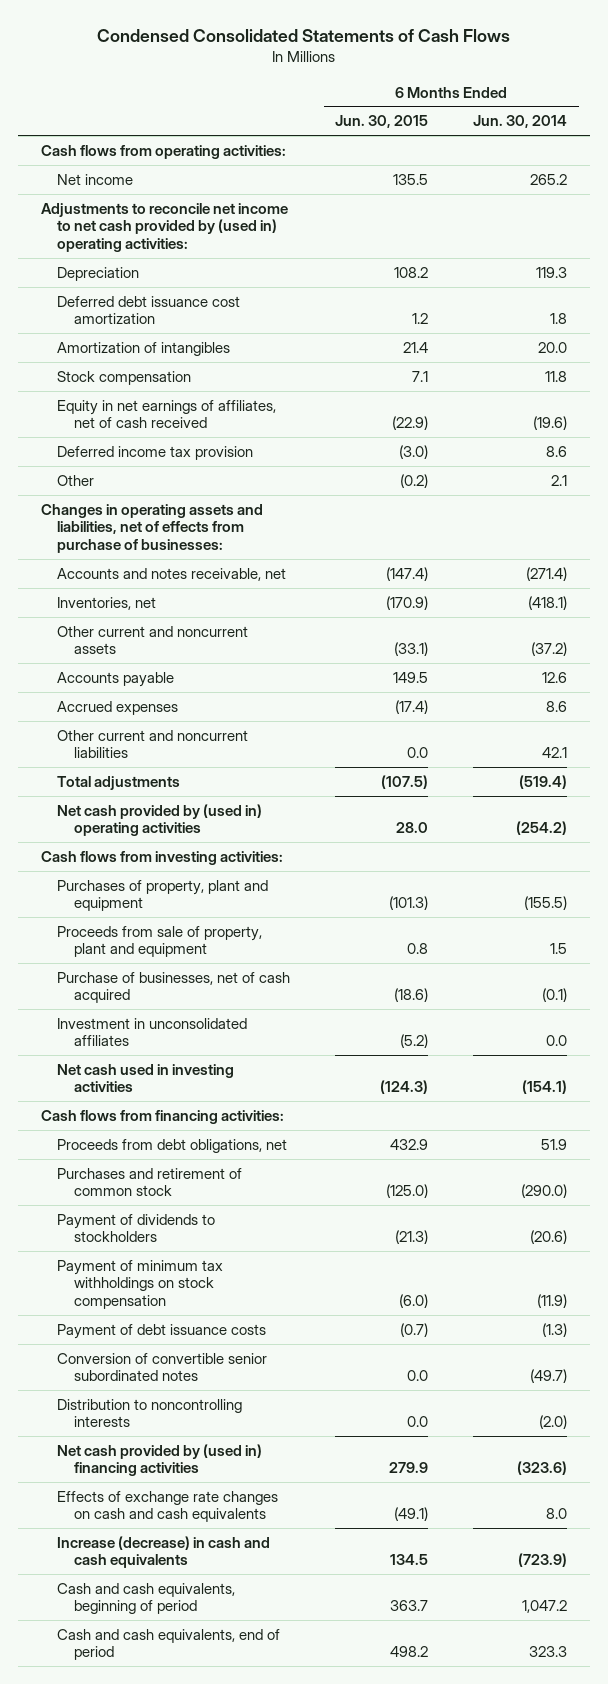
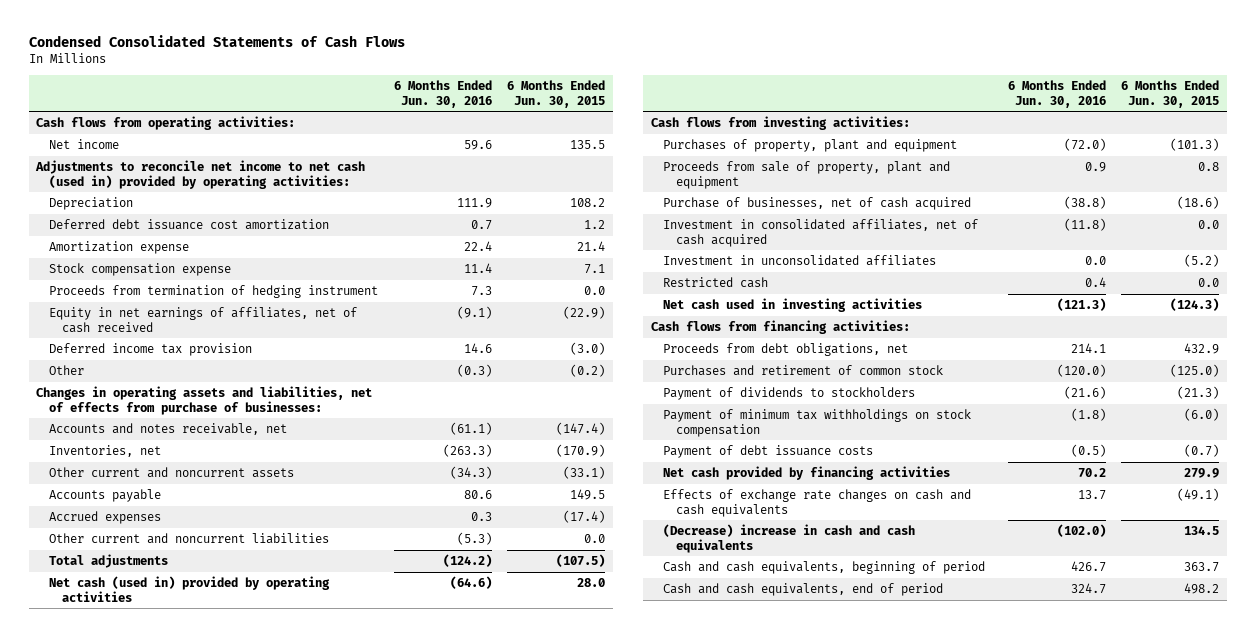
[473,115,568,129] Jun. 30, 2014 -> none
none -> [393,79,492,108] 6 Months Ended Jun. 30, 2016
[40,202,288,253] Adjustments to reconcile net income to net cash provided by (used in) operating activities: -> [35,159,366,189] Adjustments to reconcile net income to net cash (used in) provided by operating activities:
[57,341,231,356] Amortization of intangibles -> [49,240,190,254] Amortization expense
[57,370,192,385] Stock compensation -> [49,262,232,276] Stock compensation expense
none -> [49,284,379,298] Proceeds from termination of hedging instrument
[57,803,263,837] Net cash provided by (used in) operating activities -> [49,575,331,602] Net cash (used in) provided by operating activities
none -> [663,218,979,247] Investment in consolidated affiliates, net of cash acquired
none -> [663,276,769,288] Restricted cash
[57,1352,268,1382] Conversion of convertible senior subordinated notes -> none
[57,1398,243,1428] Distribution to noncontrolling interests -> none
[57,1443,263,1477] Net cash provided by (used in) financing activities -> [663,465,951,480] Net cash provided by financing activities
[57,1535,271,1569] Increase (decrease) in cash and cash equivalents -> [663,523,916,553] (Decrease) increase in cash and cash equivalents

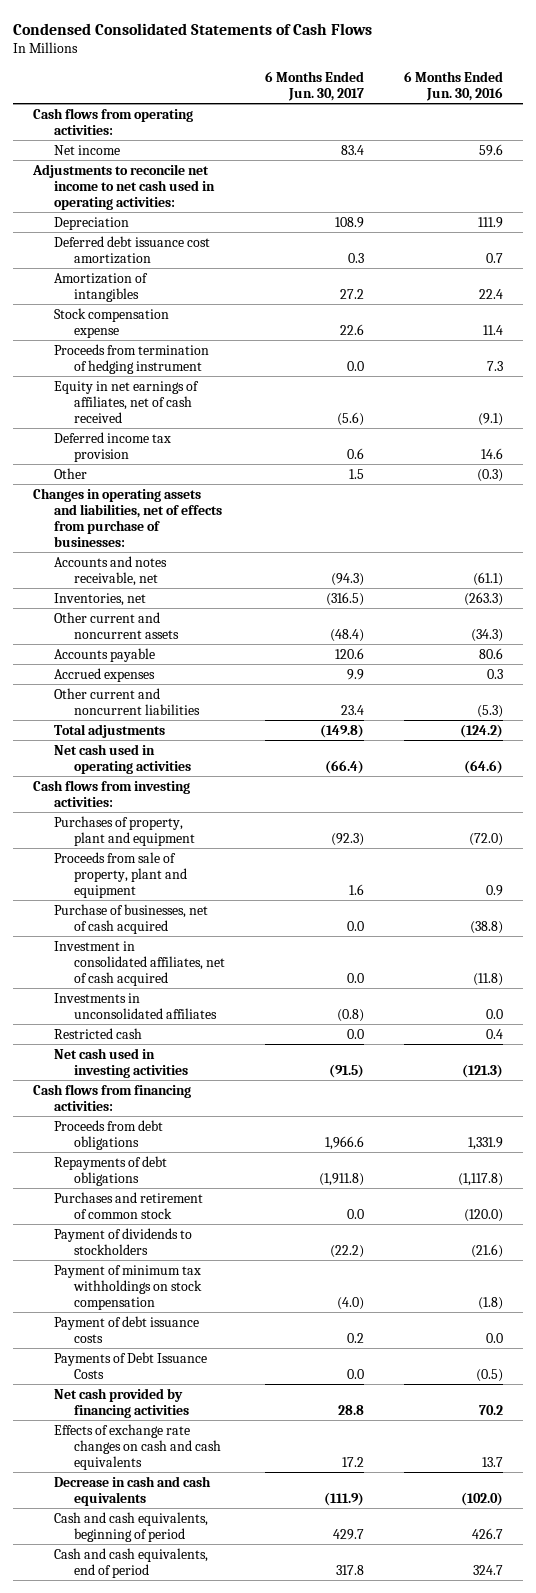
[507,79,606,108] 6 Months Ended Jun. 30, 2015 -> none
none -> [264,70,364,101] 6 Months Ended Jun. 30, 2017
[35,159,366,189] Adjustments to reconcile net income to net cash (used in) provided by operating activities: -> [32,163,215,210] Adjustments to reconcile net income to net cash used in operating activities:
[49,240,190,254] Amortization expense -> [53,272,148,302] Amortization of intangibles
[49,575,331,602] Net cash (used in) provided by operating activities -> [53,743,191,774] Net cash used in operating activities
[663,254,937,266] Investment in unconsolidated affiliates -> [53,992,217,1019] Investments in unconsolidated affiliates
[663,342,909,356] Proceeds from debt obligations, net -> [53,1119,163,1150] Proceeds from debt obligations
[1070,342,1106,353] 214.1 -> [467,1136,503,1150] 1,331.9
none -> [53,1155,167,1186] Repayments of debt obligations
[1070,443,1106,457] (0.5) -> [485,1332,503,1343] 0.0
none -> [53,1351,207,1379] Payments of Debt Issuance Costs
[663,523,916,553] (Decrease) increase in cash and cash equivalents -> [53,1475,211,1506] Decrease in cash and cash equivalents

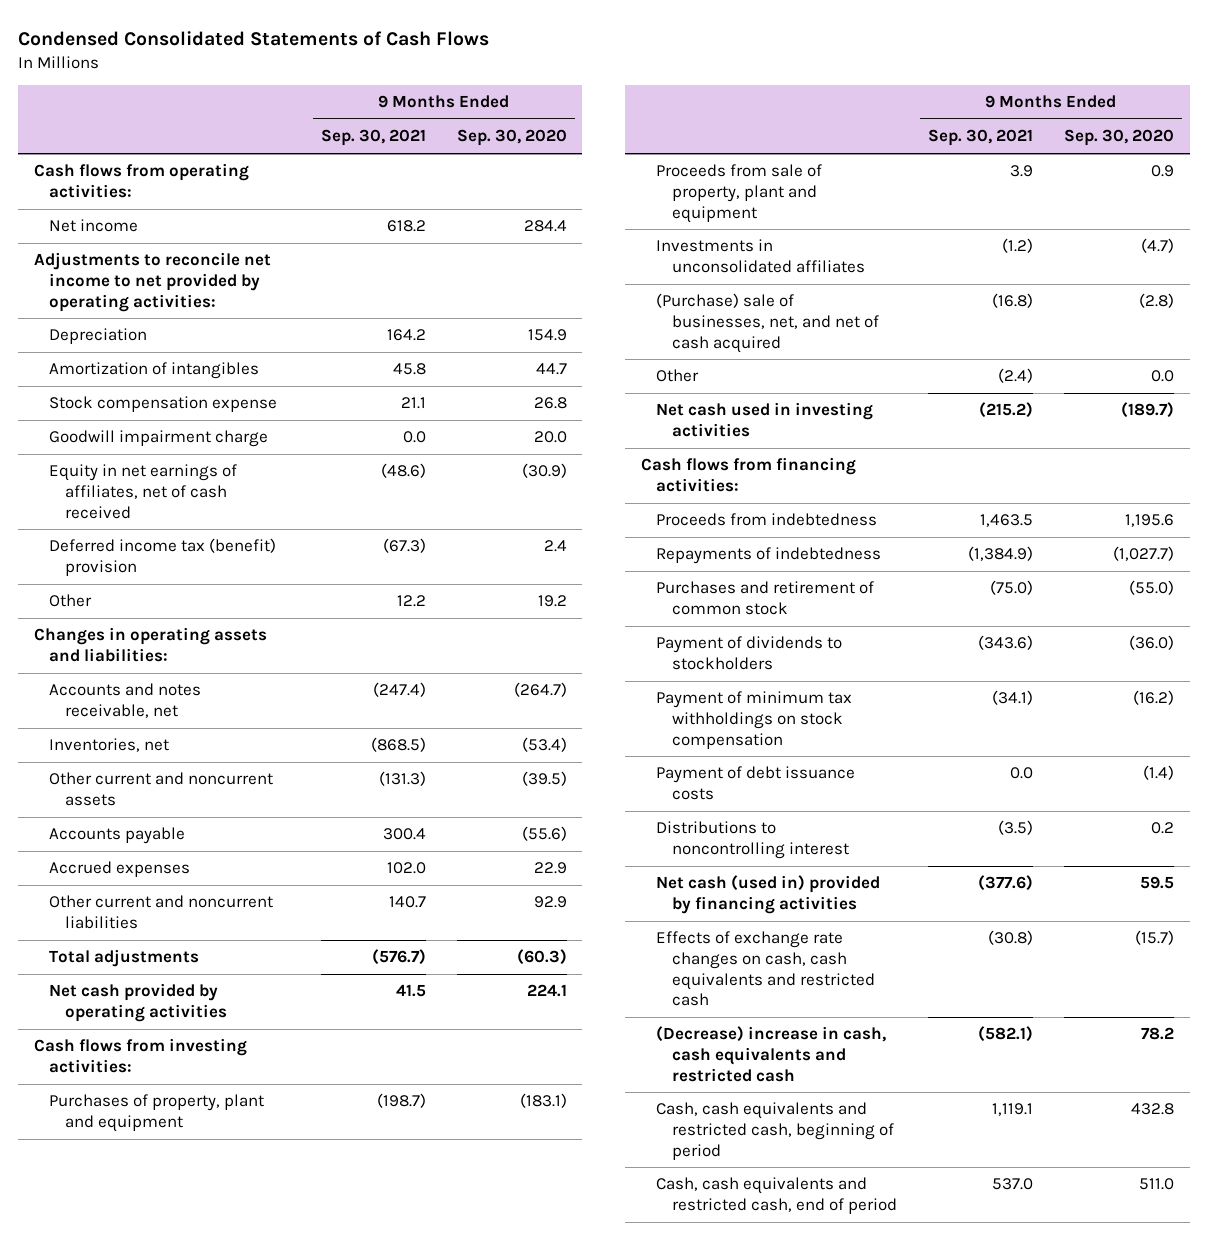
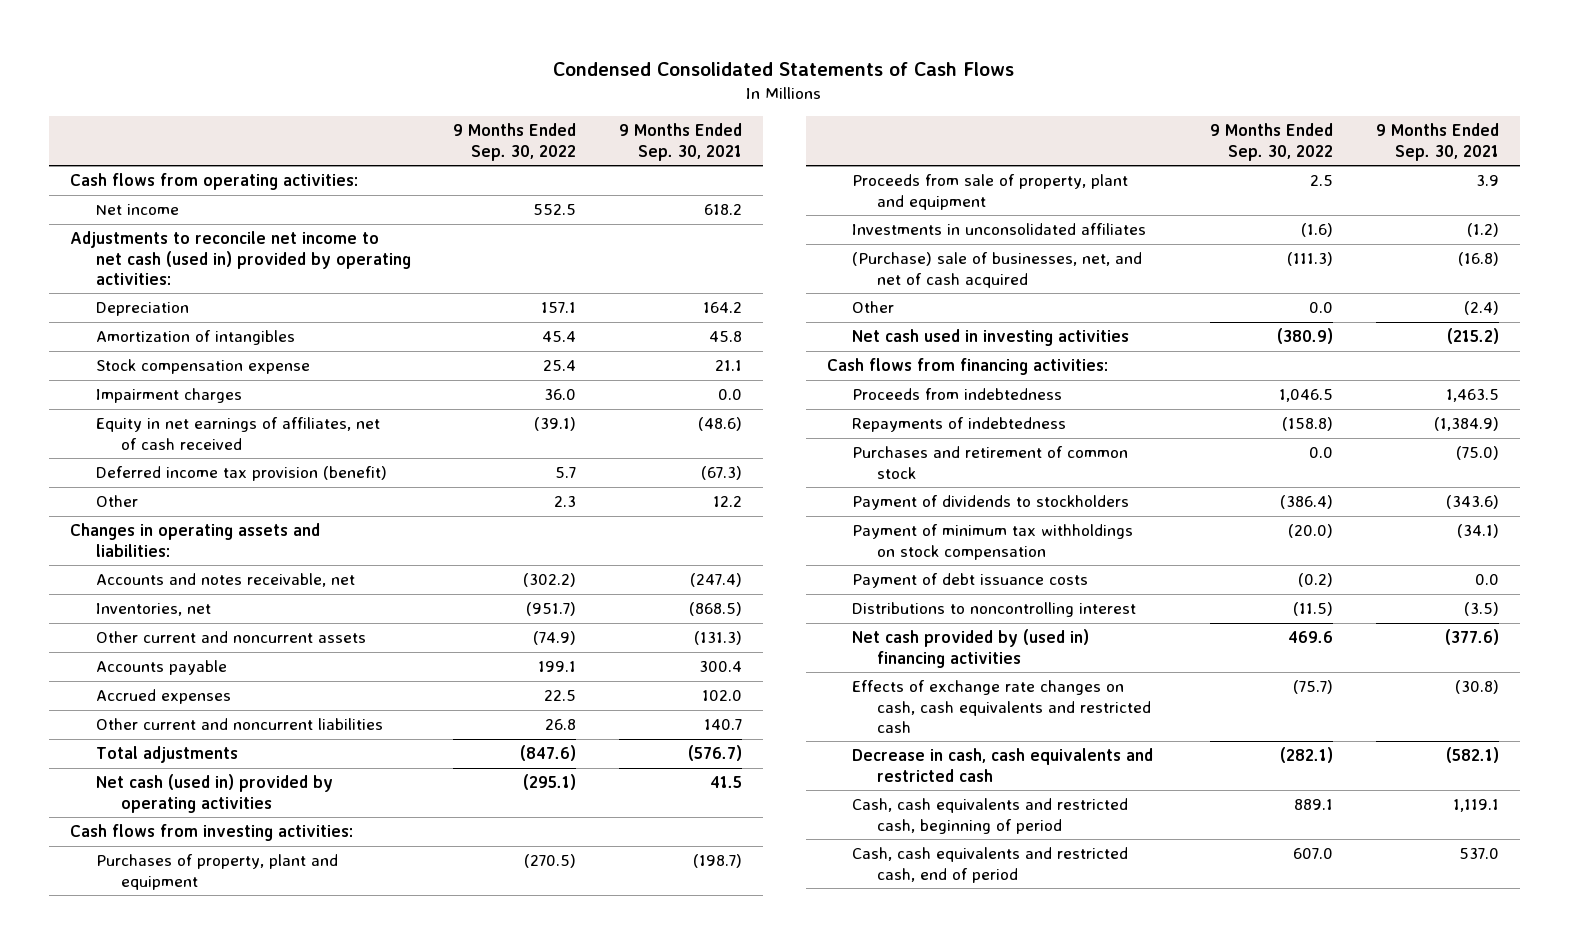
[456,129,567,147] Sep. 30, 2020 -> none
none -> [453,123,577,161] 9 Months Ended Sep. 30, 2022
[33,252,271,312] Adjustments to reconcile net income to net provided by operating activities: -> [70,231,411,285] Adjustments to reconcile net income to net cash (used in) provided by operating activities:
[49,430,269,448] Goodwill impairment charge -> none
none -> [95,388,242,404] Impairment charges
[49,538,277,576] Deferred income tax (benefit) provision -> [95,466,387,482] Deferred income tax provision (benefit)
[49,983,227,1022] Net cash provided by operating activities -> [95,774,333,813] Net cash (used in) provided by operating activities
[656,875,881,914] Net cash (used in) provided by financing activities -> [852,629,1090,668] Net cash provided by (used in) financing activities
[656,1026,887,1082] (Decrease) increase in cash, cash equivalents and restricted cash -> [852,748,1154,782] Decrease in cash, cash equivalents and restricted cash

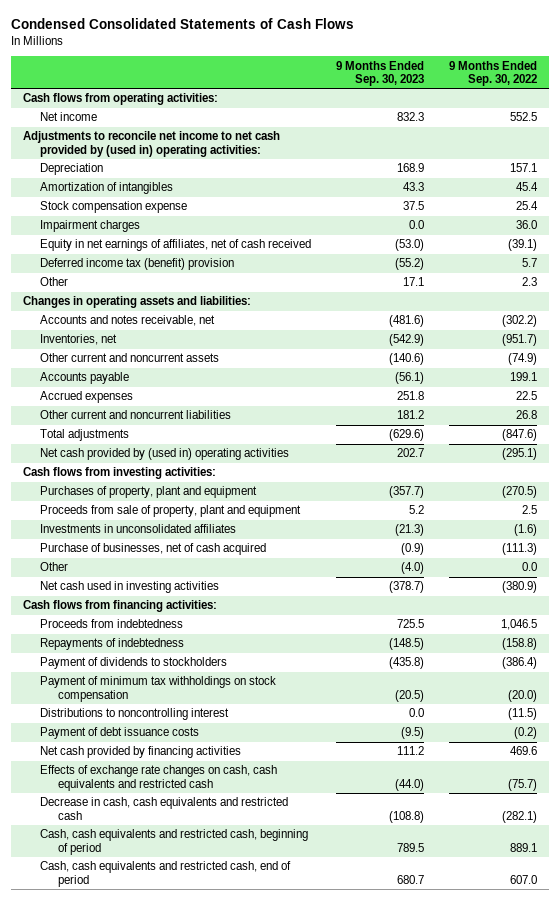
[618,123,742,161] 9 Months Ended Sep. 30, 2021 -> none
none -> [336,60,425,87] 9 Months Ended Sep. 30, 2023
[70,231,411,285] Adjustments to reconcile net income to net cash (used in) provided by operating activities: -> [23,131,281,157] Adjustments to reconcile net income to net cash provided by (used in) operating activities:
[95,466,387,482] Deferred income tax provision (benefit) -> [40,258,235,271] Deferred income tax (benefit) provision
[95,774,333,813] Net cash (used in) provided by operating activities -> [40,448,290,461] Net cash provided by (used in) operating activities
[852,252,1143,288] (Purchase) sale of businesses, net, and net of cash acquired -> [40,543,267,556] Purchase of businesses, net of cash acquired
[852,446,1129,479] Purchases and retirement of common stock -> none
[852,573,1089,589] Payment of debt issuance costs -> [40,727,200,740] Payment of debt issuance costs
[852,629,1090,668] Net cash provided by (used in) financing activities -> [40,746,242,759] Net cash provided by financing activities

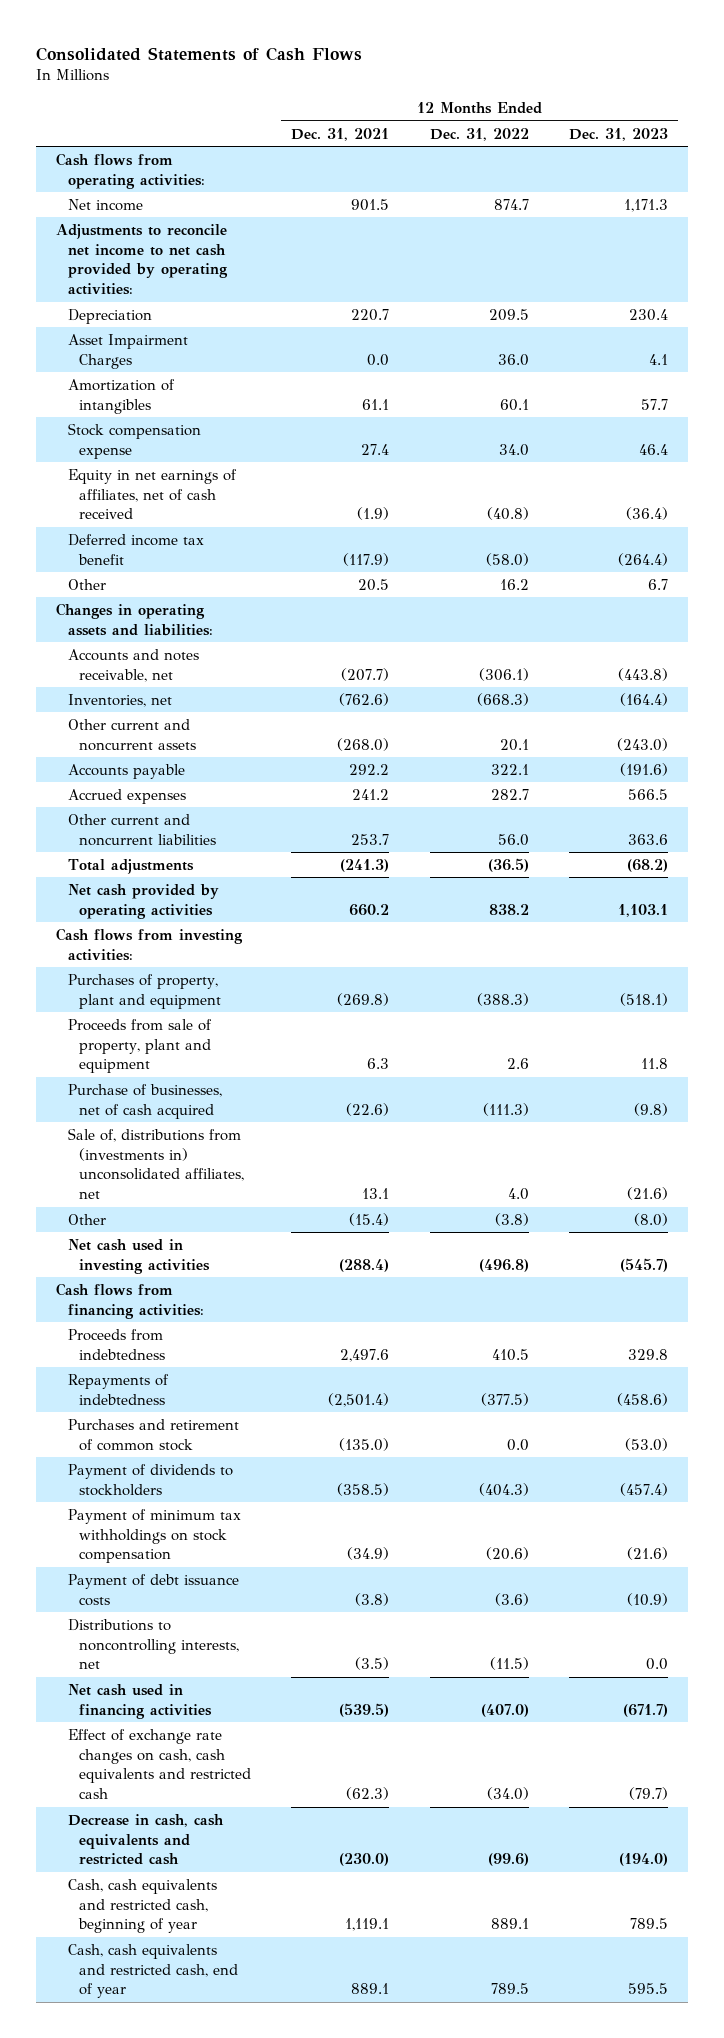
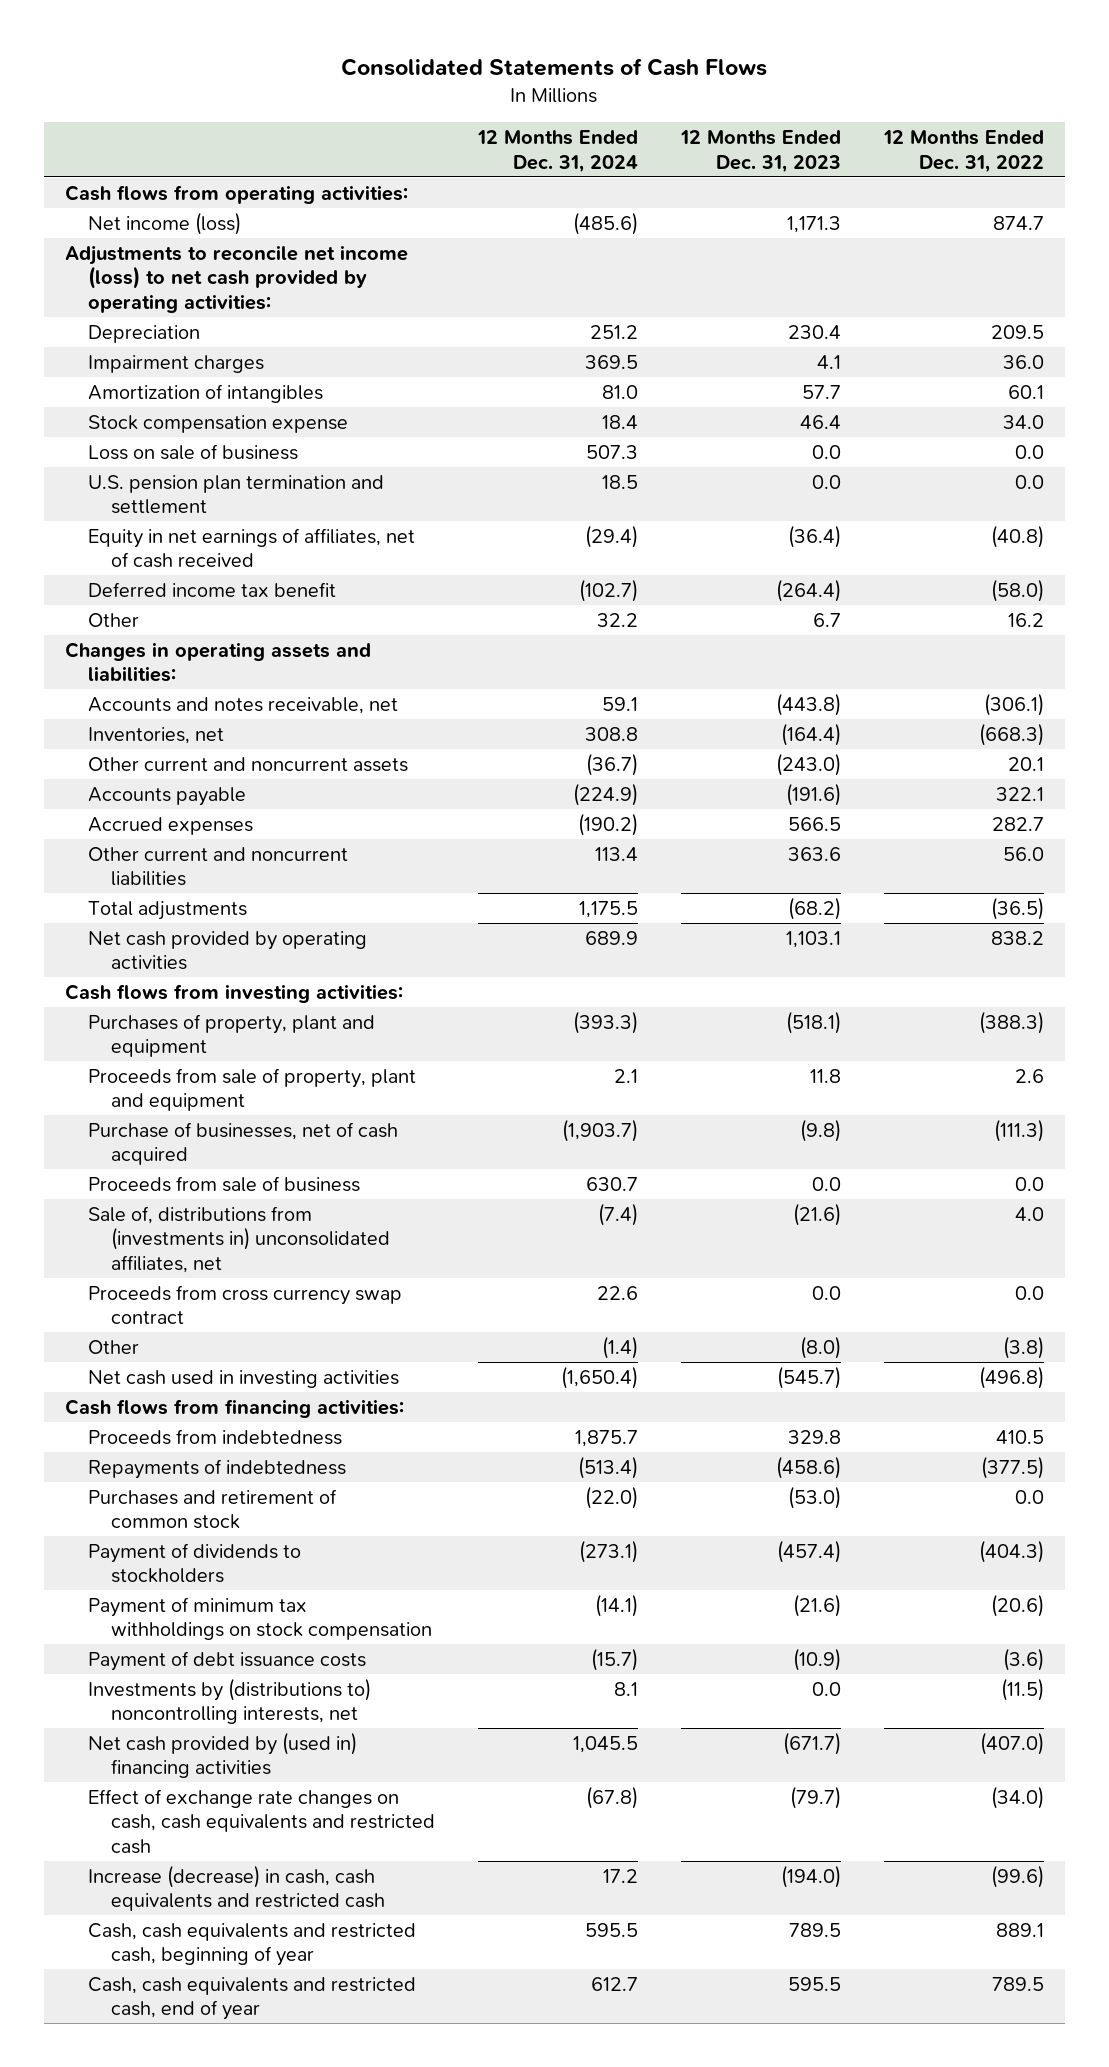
[291,127,390,141] Dec. 31, 2021 -> none
none -> [477,129,639,173] 12 Months Ended Dec. 31, 2024
[67,198,143,211] Net income -> [88,211,242,235] Net income (loss)
[56,223,228,296] Adjustments to reconcile net income to net cash provided by operating activities: -> [64,244,408,314] Adjustments to reconcile net income (loss) to net cash provided by operating activities:
[67,333,188,369] Asset Impairment Charges -> [88,354,265,373] Impairment charges
none -> [88,443,299,460] Loss on sale of business
none -> [88,474,385,515] U.S. pension plan termination and settlement
none -> [88,1175,361,1192] Proceeds from sale of business
none -> [88,1284,403,1325] Proceeds from cross currency swap contract
[67,1618,240,1670] Distributions to noncontrolling interests, net -> [88,1677,372,1725] Investments by (distributions to) noncontrolling interests, net
[67,1683,213,1719] Net cash used in financing activities -> [88,1731,358,1779] Net cash provided by (used in) financing activities
[67,1813,224,1866] Decrease in cash, cash equivalents and restricted cash -> [88,1864,386,1912] Increase (decrease) in cash, cash equivalents and restricted cash

